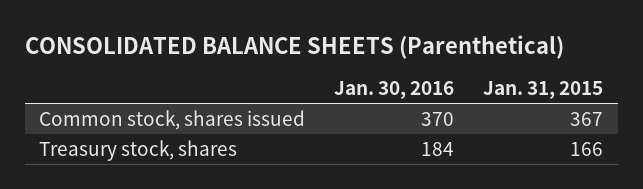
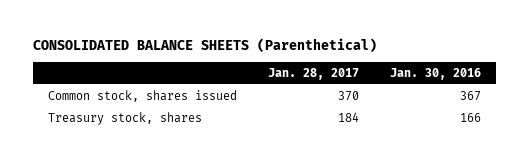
[483,81,604,100] Jan. 31, 2015 -> none
none -> [267,67,359,80] Jan. 28, 2017
[421,111,455,126] 370 -> [459,90,481,101] 367
[421,141,455,156] 184 -> [459,112,481,122] 166

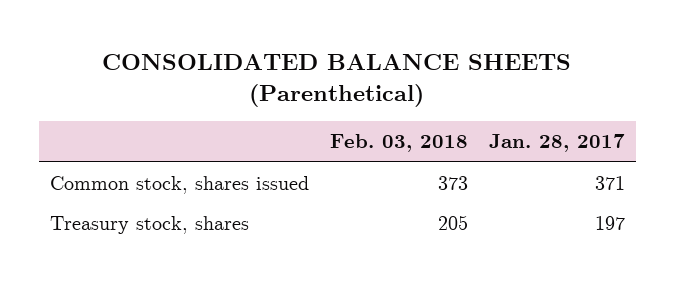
[389,67,481,80] Jan. 30, 2016 -> none
none -> [329,134,468,153] Feb. 03, 2018
[337,90,359,101] 370 -> [595,176,626,191] 371
[337,111,359,122] 184 -> [595,216,626,231] 197

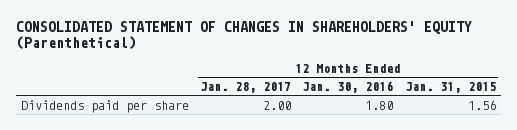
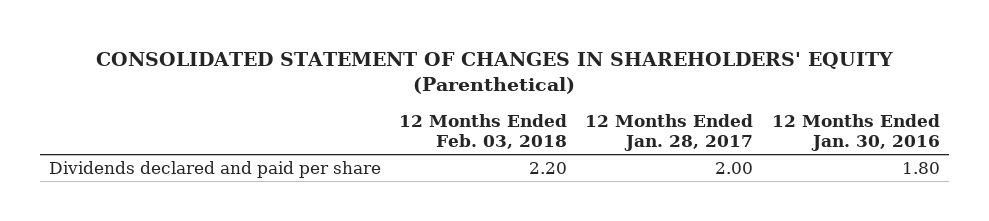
[404,82,496,94] Jan. 31, 2015 -> none
none -> [399,113,568,150] 12 Months Ended Feb. 03, 2018
[21,99,190,113] Dividends paid per share -> [49,160,382,178] Dividends declared and paid per share

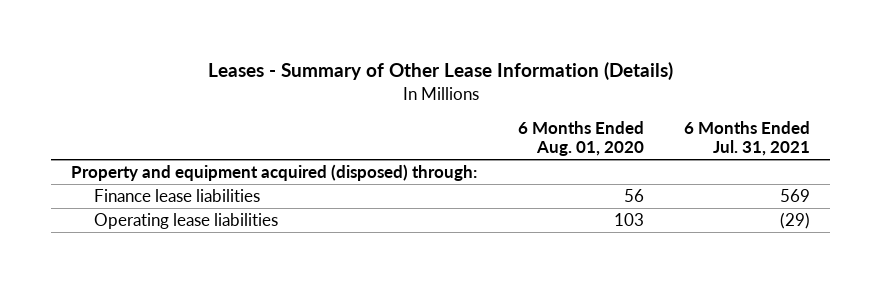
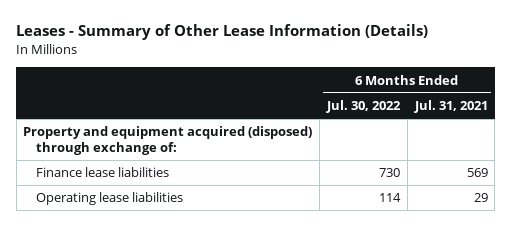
[517,121,644,157] 6 Months Ended Aug. 01, 2020 -> none
none -> [325,100,401,114] Jul. 30, 2022
[71,163,478,181] Property and equipment acquired (disposed) through: -> [23,126,313,156] Property and equipment acquired (disposed) through exchange of:
[779,211,810,229] (29) -> [473,193,488,203] 29

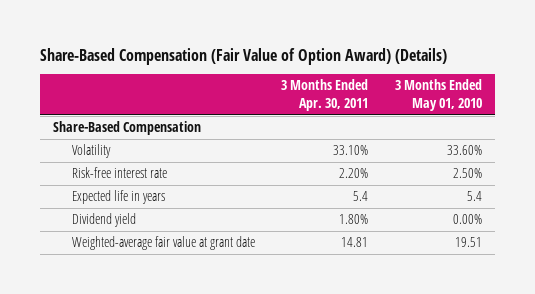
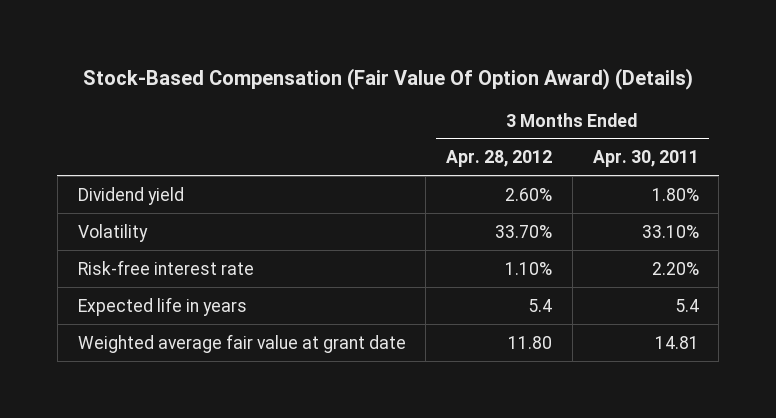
[39,47,447,65] Share-Based Compensation (Fair Value of Option Award) (Details) -> [83,67,694,90] Stock-Based Compensation (Fair Value Of Option Award) (Details)
[394,79,482,111] 3 Months Ended May 01, 2010 -> none
none -> [446,150,553,168] Apr. 28, 2012
[53,121,202,136] Share-Based Compensation -> none
[71,213,136,228] Dividend yield -> [77,186,184,205] Dividend yield
[71,236,255,251] Weighted-average fair value at grant date -> [77,333,406,353] Weighted average fair value at grant date

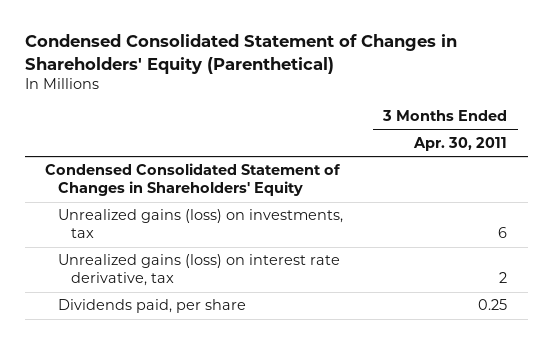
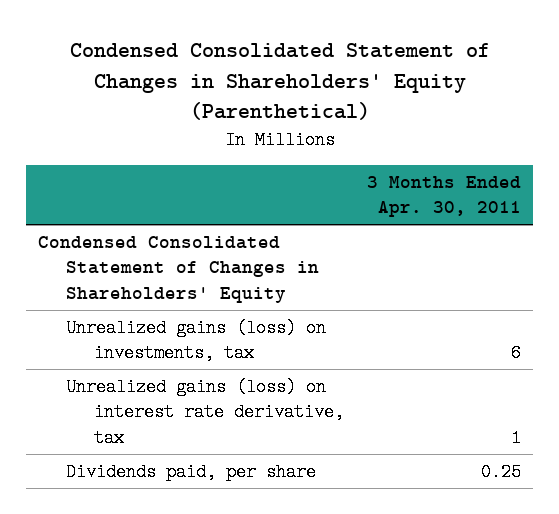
[499,272,508,284] 2 -> [511,429,522,448] 1

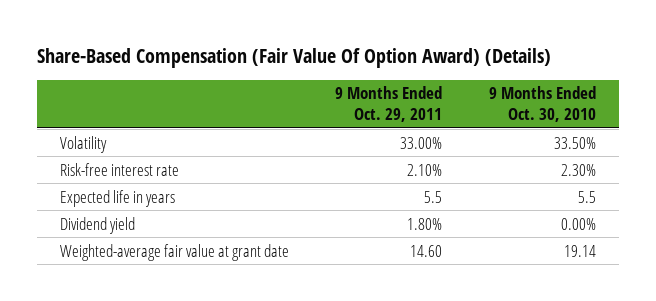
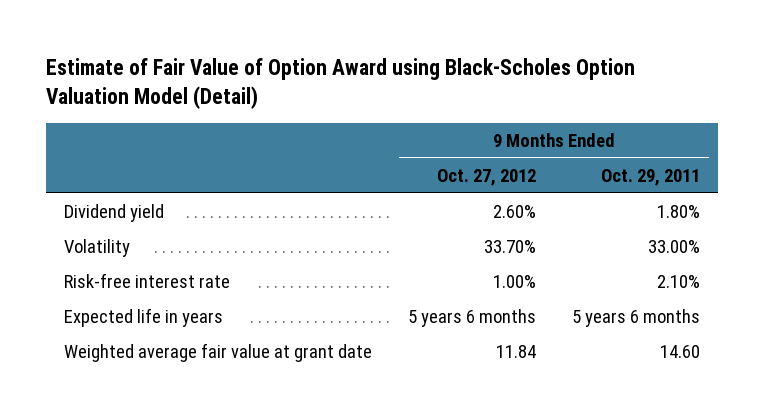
[36,47,551,68] Share-Based Compensation (Fair Value Of Option Award) (Details) -> [45,57,635,109] Estimate of Fair Value of Option Award using Black-Scholes Option Valuation Model (Detail)
[488,86,596,122] 9 Months Ended Oct. 30, 2010 -> none
none -> [437,168,537,186] Oct. 27, 2012
[59,216,135,234] Dividend yield -> [63,204,164,223] Dividend yield
[424,190,443,203] 5.5 -> [572,309,701,328] 5 years 6 months
[59,243,289,261] Weighted-average fair value at grant date -> [63,343,372,363] Weighted average fair value at grant date

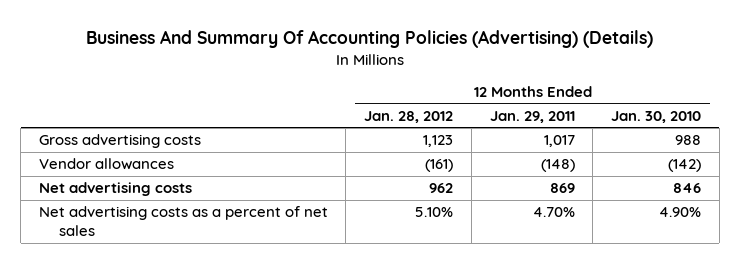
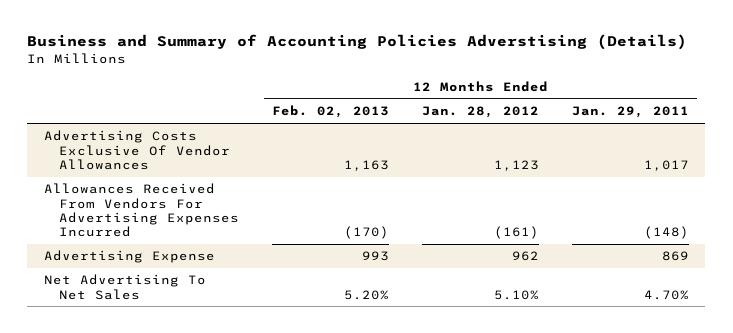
[85,30,653,49] Business And Summary Of Accounting Policies (Advertising) (Details) -> [27,34,688,51] Business and Summary of Accounting Policies Adverstising (Details)
[611,110,702,123] Jan. 30, 2010 -> none
none -> [272,105,390,119] Feb. 02, 2013
[38,134,201,149] Gross advertising costs -> [43,130,231,171] Advertising Costs Exclusive Of Vendor Allowances
[38,158,174,171] Vendor allowances -> [43,183,240,238] Allowances Received From Vendors For Advertising Expenses Incurred
[38,182,192,197] Net advertising costs -> [43,250,215,264] Advertising Expense
[38,206,328,236] Net advertising costs as a percent of net sales -> [43,274,206,300] Net Advertising To Net Sales

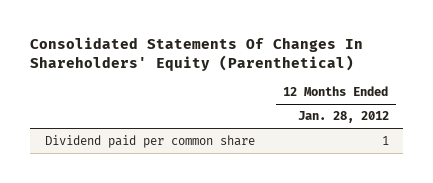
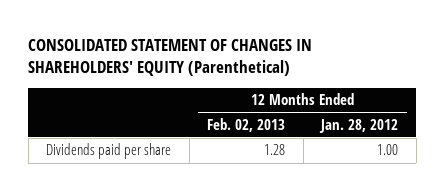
[30,37,364,71] Consolidated Statements Of Changes In Shareholders' Equity (Parenthetical) -> [28,38,313,77] CONSOLIDATED STATEMENT OF CHANGES IN SHAREHOLDERS' EQUITY (Parenthetical)
none -> [207,117,286,132] Feb. 02, 2013
[44,135,255,149] Dividend paid per common share -> [46,143,172,160] Dividends paid per share
[381,136,389,146] 1 -> [377,144,399,156] 1.00

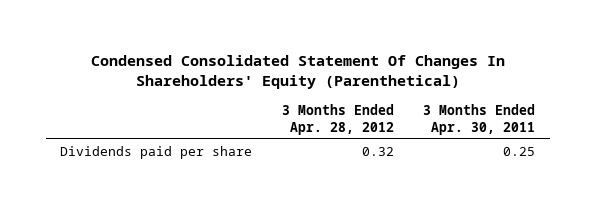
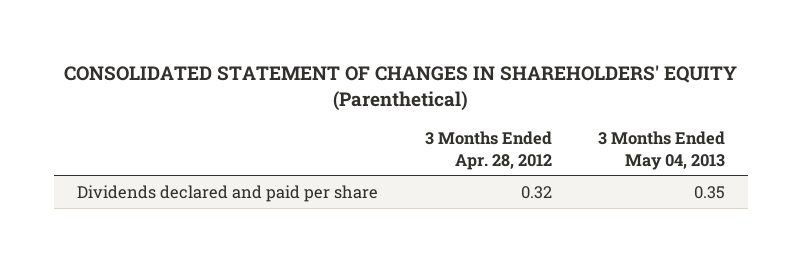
[90,54,505,90] Condensed Consolidated Statement Of Changes In Shareholders' Equity (Parenthetical) -> [64,65,738,111] CONSOLIDATED STATEMENT OF CHANGES IN SHAREHOLDERS' EQUITY (Parenthetical)
[423,104,536,136] 3 Months Ended Apr. 30, 2011 -> none
none -> [597,131,725,170] 3 Months Ended May 04, 2013
[60,145,253,159] Dividends paid per share -> [77,184,379,202] Dividends declared and paid per share

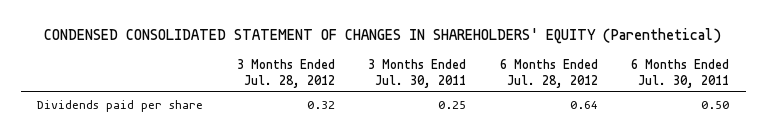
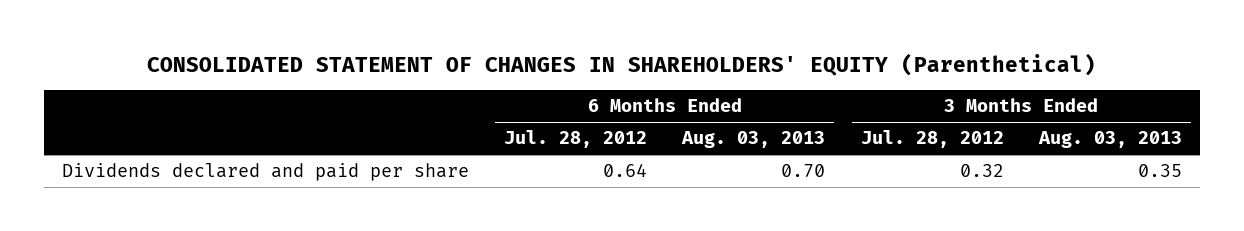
[44,28,722,45] CONDENSED CONSOLIDATED STATEMENT OF CHANGES IN SHAREHOLDERS' EQUITY (Parenthetical) -> [146,52,1096,76] CONSOLIDATED STATEMENT OF CHANGES IN SHAREHOLDERS' EQUITY (Parenthetical)
[368,58,467,88] 3 Months Ended Jul. 30, 2011 -> none
[631,58,730,88] 6 Months Ended Jul. 30, 2011 -> none
none -> [681,131,826,149] Aug. 03, 2013
none -> [1038,131,1183,149] Aug. 03, 2013
[37,99,204,112] Dividends paid per share -> [61,163,469,182] Dividends declared and paid per share

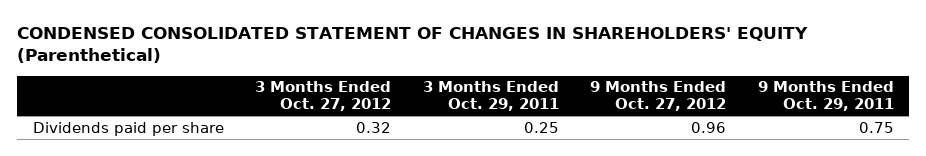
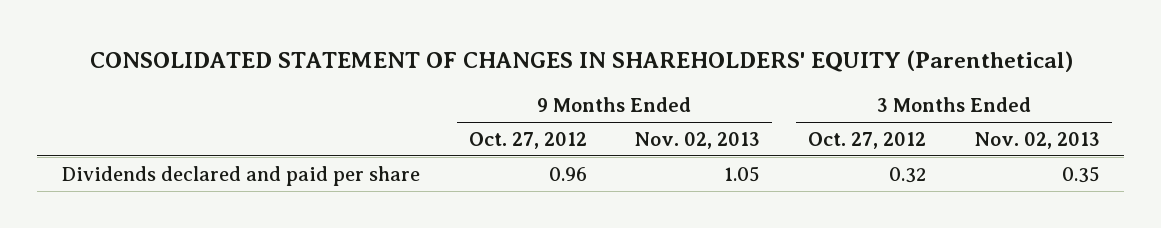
[16,27,808,64] CONDENSED CONSOLIDATED STATEMENT OF CHANGES IN SHAREHOLDERS' EQUITY (Parenthetical) -> [89,50,1073,73] CONSOLIDATED STATEMENT OF CHANGES IN SHAREHOLDERS' EQUITY (Parenthetical)
[422,81,559,111] 3 Months Ended Oct. 29, 2011 -> none
[757,81,894,111] 9 Months Ended Oct. 29, 2011 -> none
none -> [635,131,761,149] Nov. 02, 2013
none -> [974,131,1100,149] Nov. 02, 2013
[32,121,224,136] Dividends paid per share -> [61,165,421,186] Dividends declared and paid per share

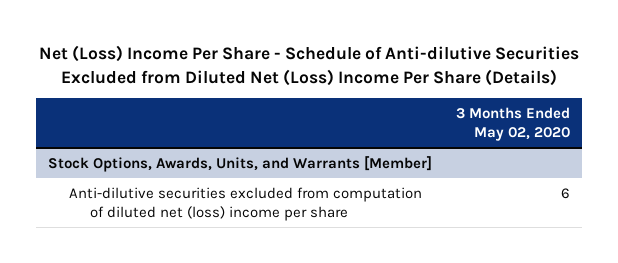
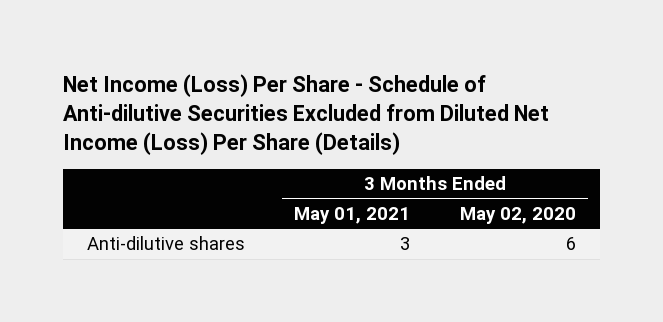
[39,45,580,86] Net (Loss) Income Per Share - Schedule of Anti-dilutive Securities Excluded from Diluted Net (Loss) Income Per Share (Details) -> [62,73,549,156] Net Income (Loss) Per Share - Schedule of Anti-dilutive Securities Excluded from Diluted Net Income (Loss) Per Share (Details)
none -> [294,206,411,224] May 01, 2021
[47,155,432,172] Stock Options, Awards, Units, and Warrants [Member] -> none
[68,186,422,222] Anti-dilutive securities excluded from computation of diluted net (loss) income per share -> [87,236,246,251] Anti-dilutive shares

